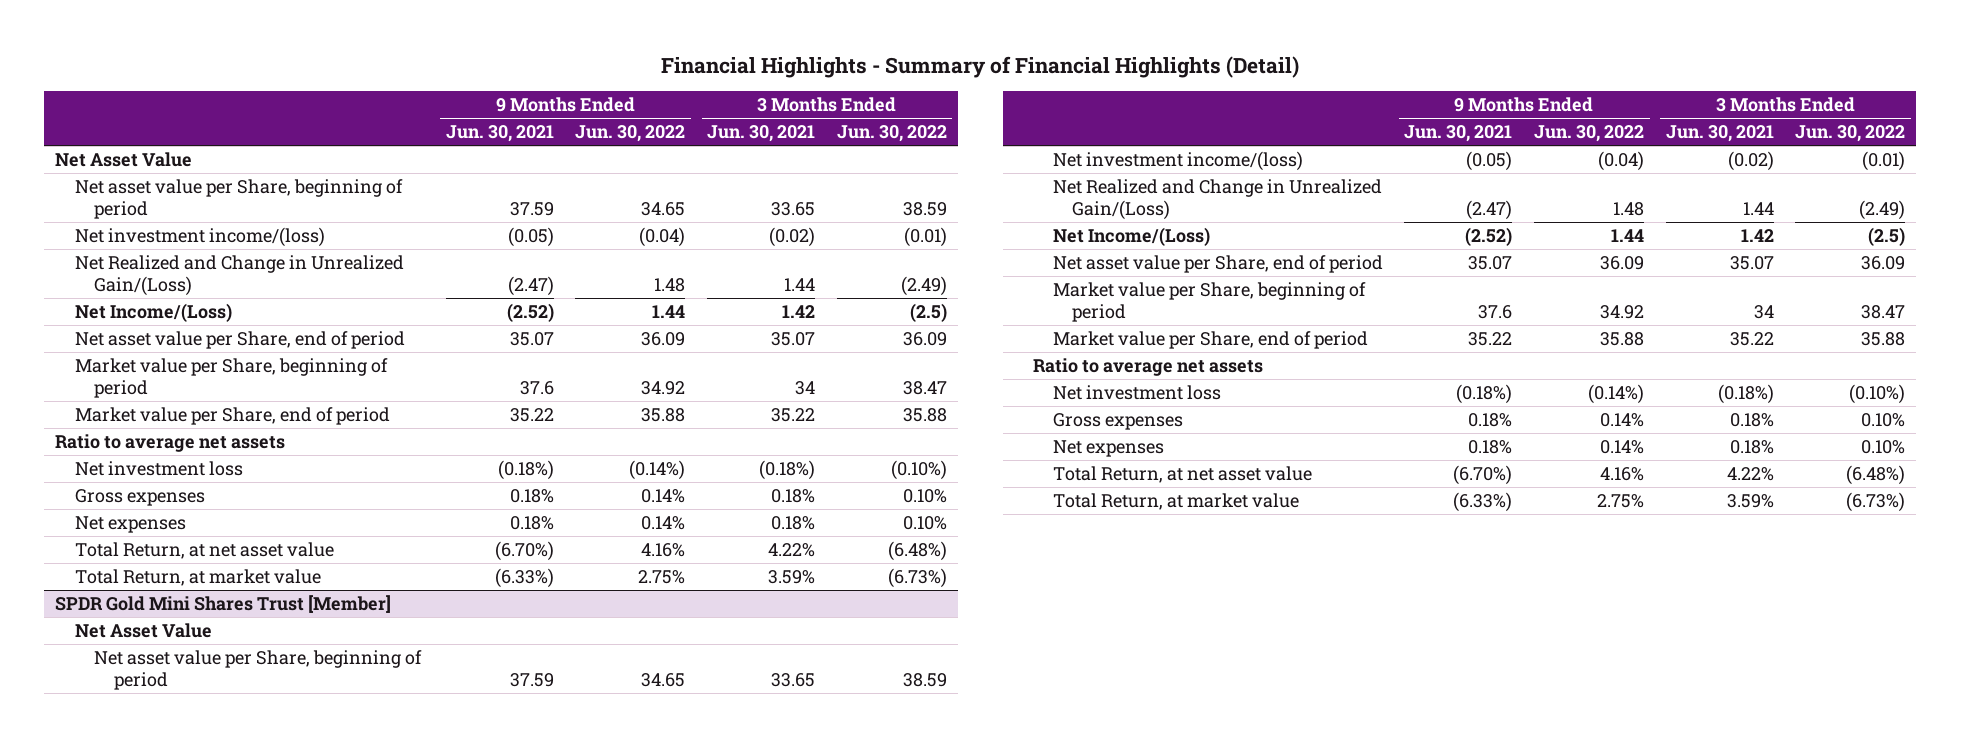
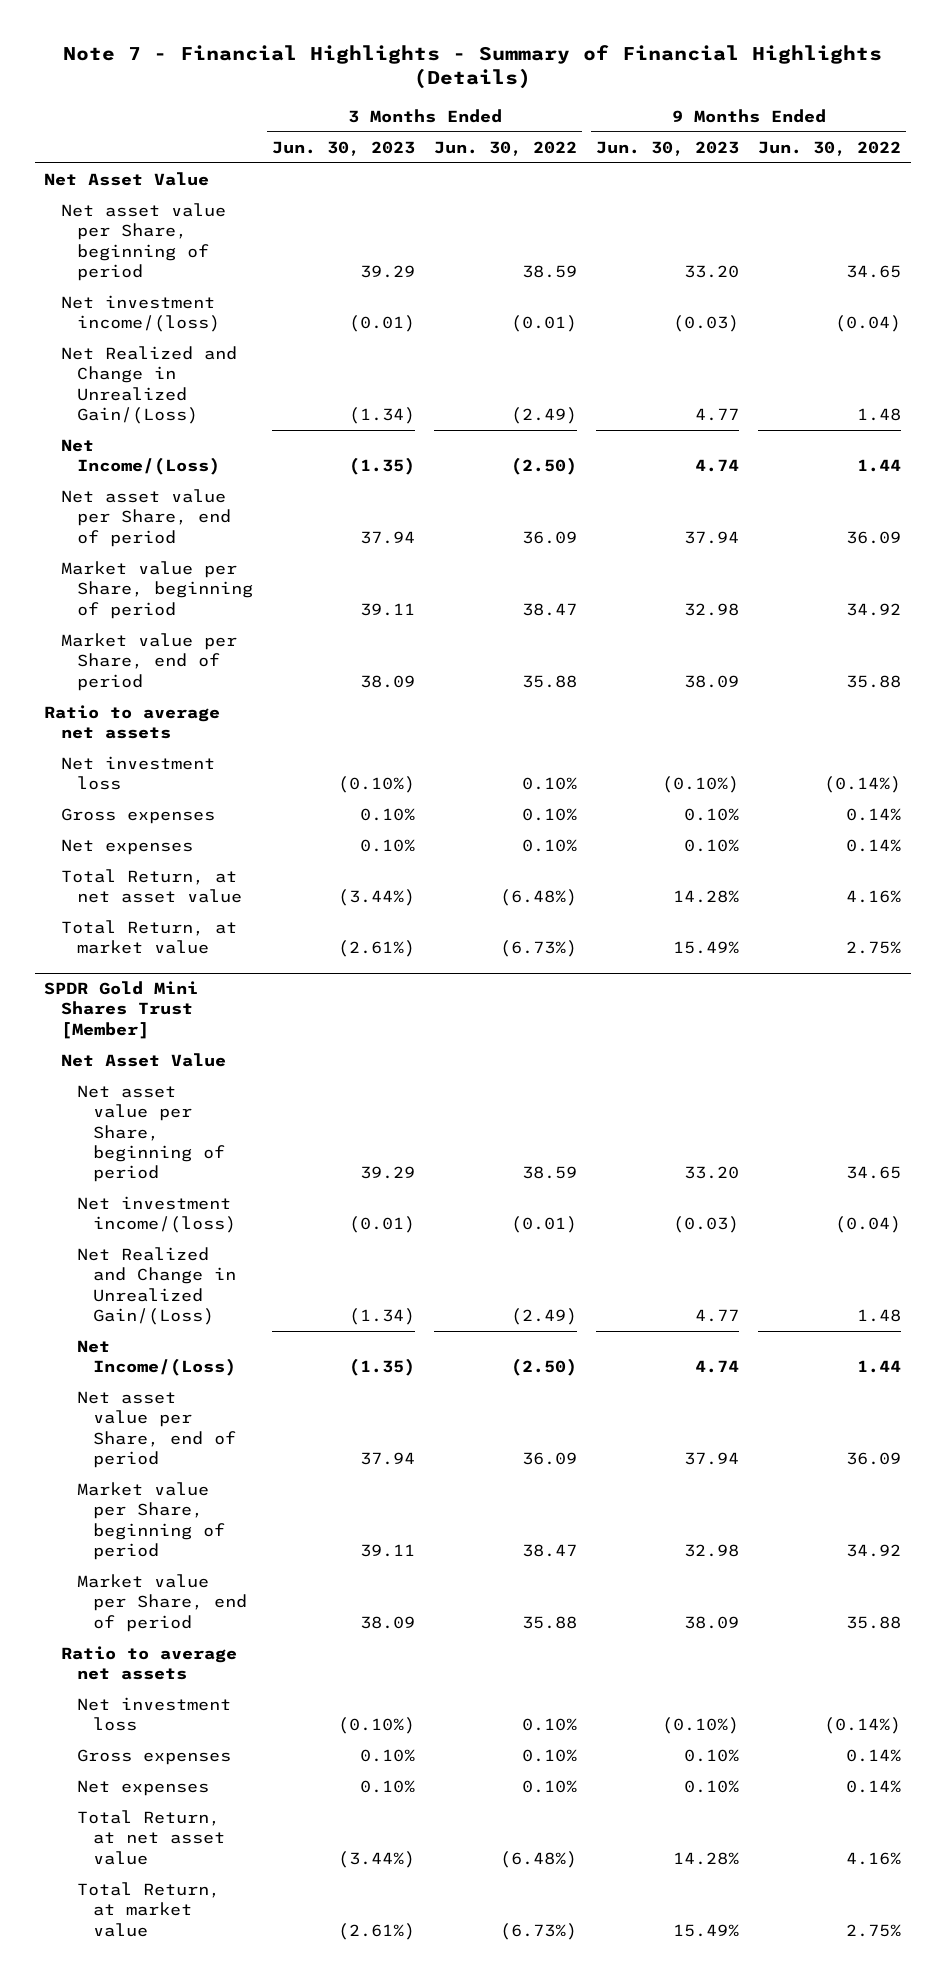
[661,55,1300,78] Financial Highlights - Summary of Financial Highlights (Detail) -> [62,44,882,90] Note 7 - Financial Highlights - Summary of Financial Highlights (Details)
[445,125,554,143] Jun. 30, 2021 -> none
[707,125,816,143] Jun. 30, 2021 -> none
none -> [272,140,416,156] Jun. 30, 2023
none -> [596,140,740,156] Jun. 30, 2023
[909,303,947,323] (2.5) -> [511,457,578,476] (2.50)
[890,460,947,481] (0.10%) -> [522,777,578,791] 0.10%
[1868,227,1906,247] (2.5) -> [511,1358,578,1377] (2.50)
[1849,384,1906,405] (0.10%) -> [522,1718,578,1732] 0.10%

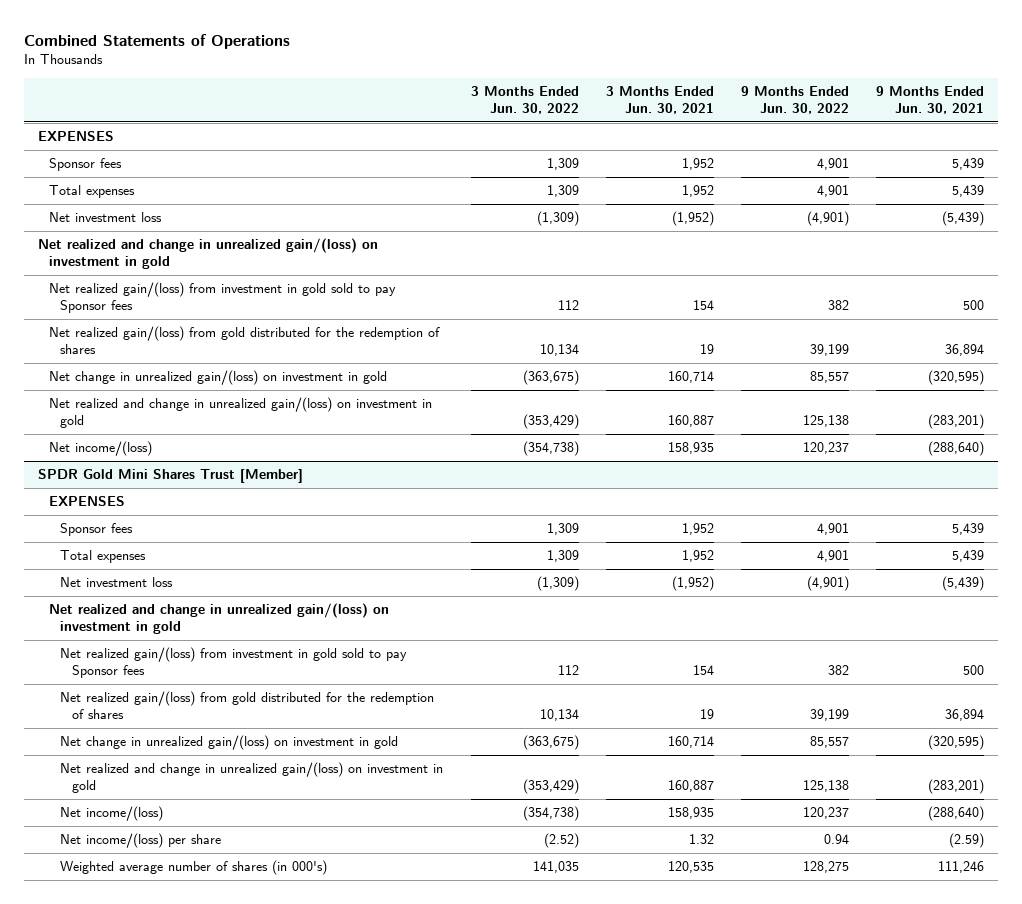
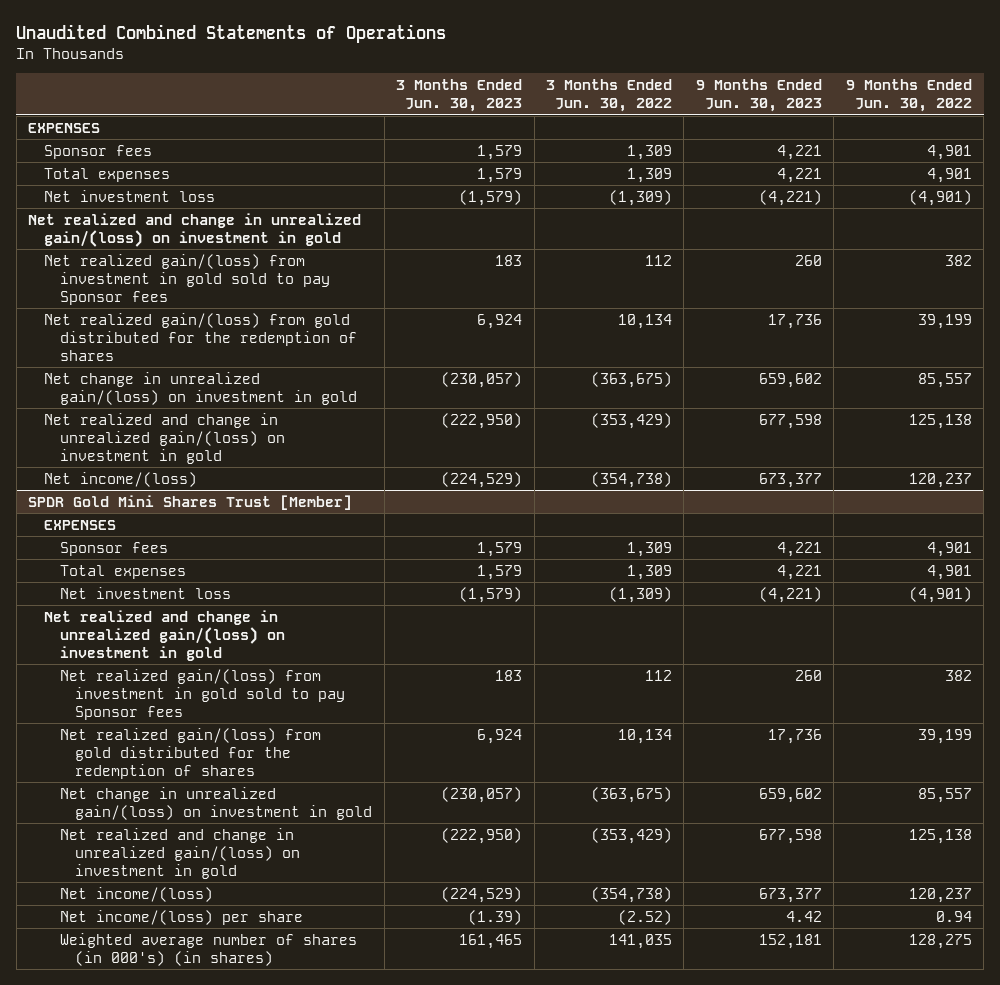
[24,33,291,49] Combined Statements of Operations -> [16,23,447,43] Unaudited Combined Statements of Operations
[605,86,714,115] 3 Months Ended Jun. 30, 2021 -> none
[876,86,985,115] 9 Months Ended Jun. 30, 2021 -> none
none -> [396,78,523,113] 3 Months Ended Jun. 30, 2023
none -> [695,78,822,113] 9 Months Ended Jun. 30, 2023
[60,860,328,876] Weighted average number of shares (in 000's) -> [59,932,357,966] Weighted average number of shares (in 000's) (in shares)

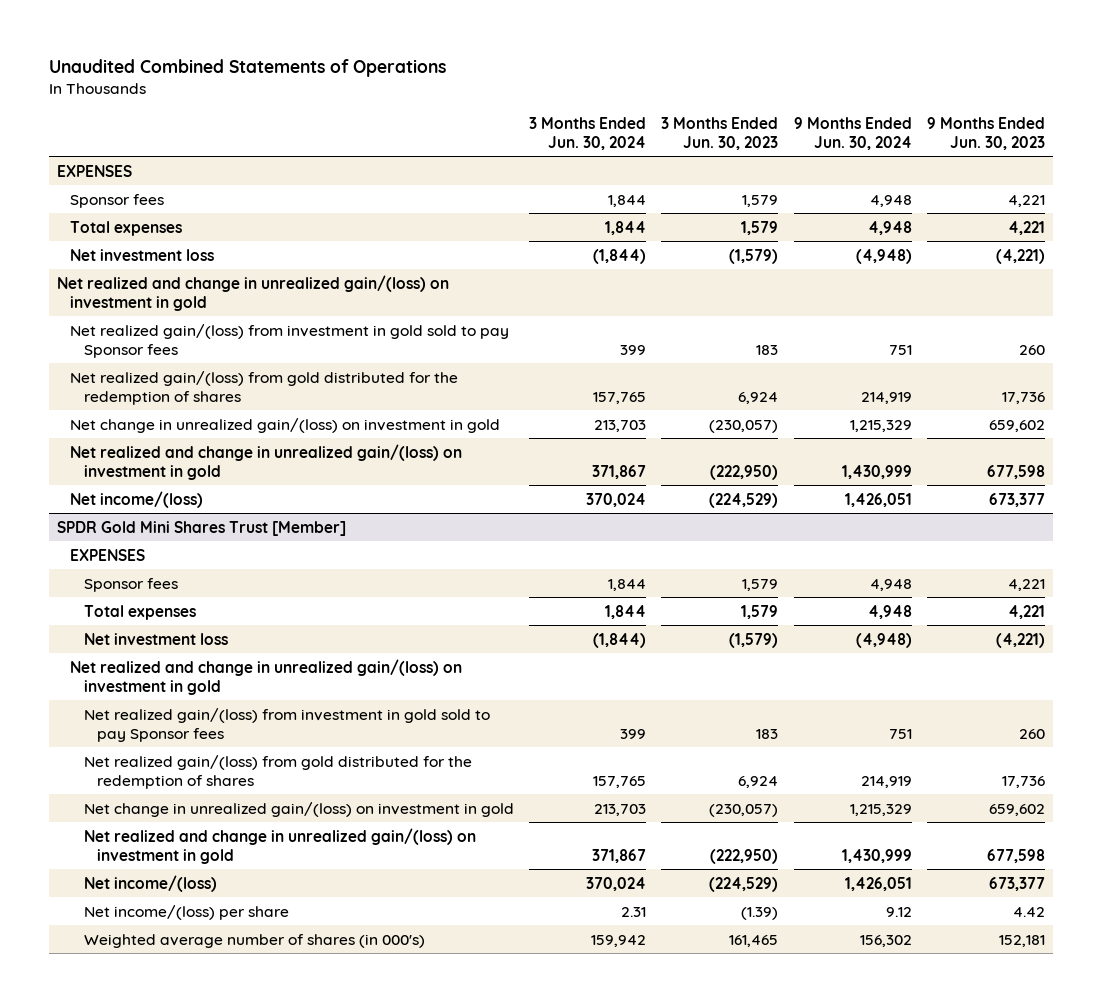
[546,78,673,113] 3 Months Ended Jun. 30, 2022 -> none
[845,78,972,113] 9 Months Ended Jun. 30, 2022 -> none
none -> [529,116,647,150] 3 Months Ended Jun. 30, 2024
none -> [793,116,912,150] 9 Months Ended Jun. 30, 2024
[59,932,357,966] Weighted average number of shares (in 000's) (in shares) -> [83,933,425,948] Weighted average number of shares (in 000's)

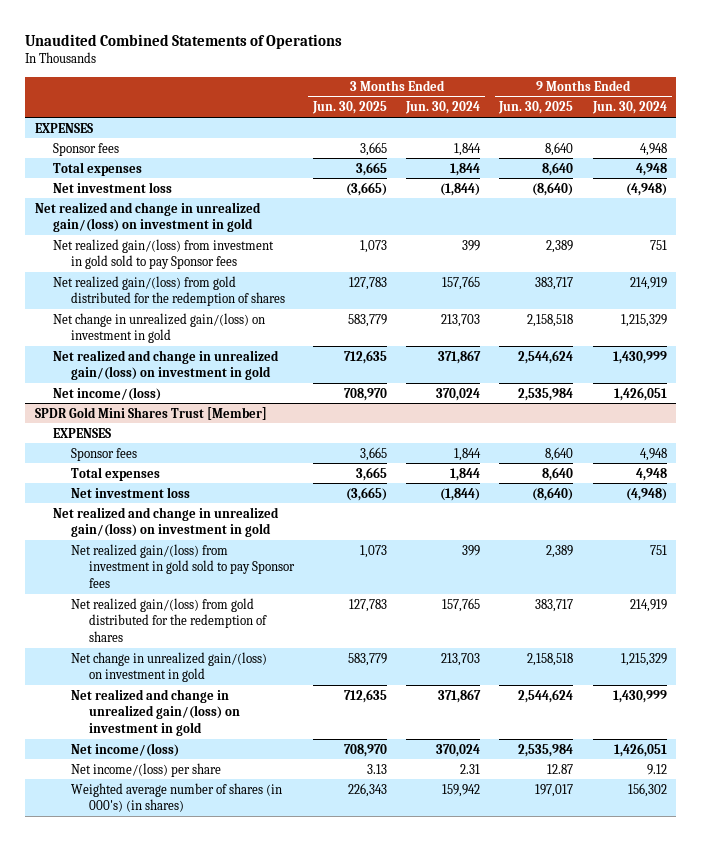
[661,116,779,150] 3 Months Ended Jun. 30, 2023 -> none
[927,116,1046,150] 9 Months Ended Jun. 30, 2023 -> none
none -> [311,101,387,115] Jun. 30, 2025
none -> [498,101,574,115] Jun. 30, 2025
[83,933,425,948] Weighted average number of shares (in 000's) -> [70,782,282,813] Weighted average number of shares (in 000's) (in shares)

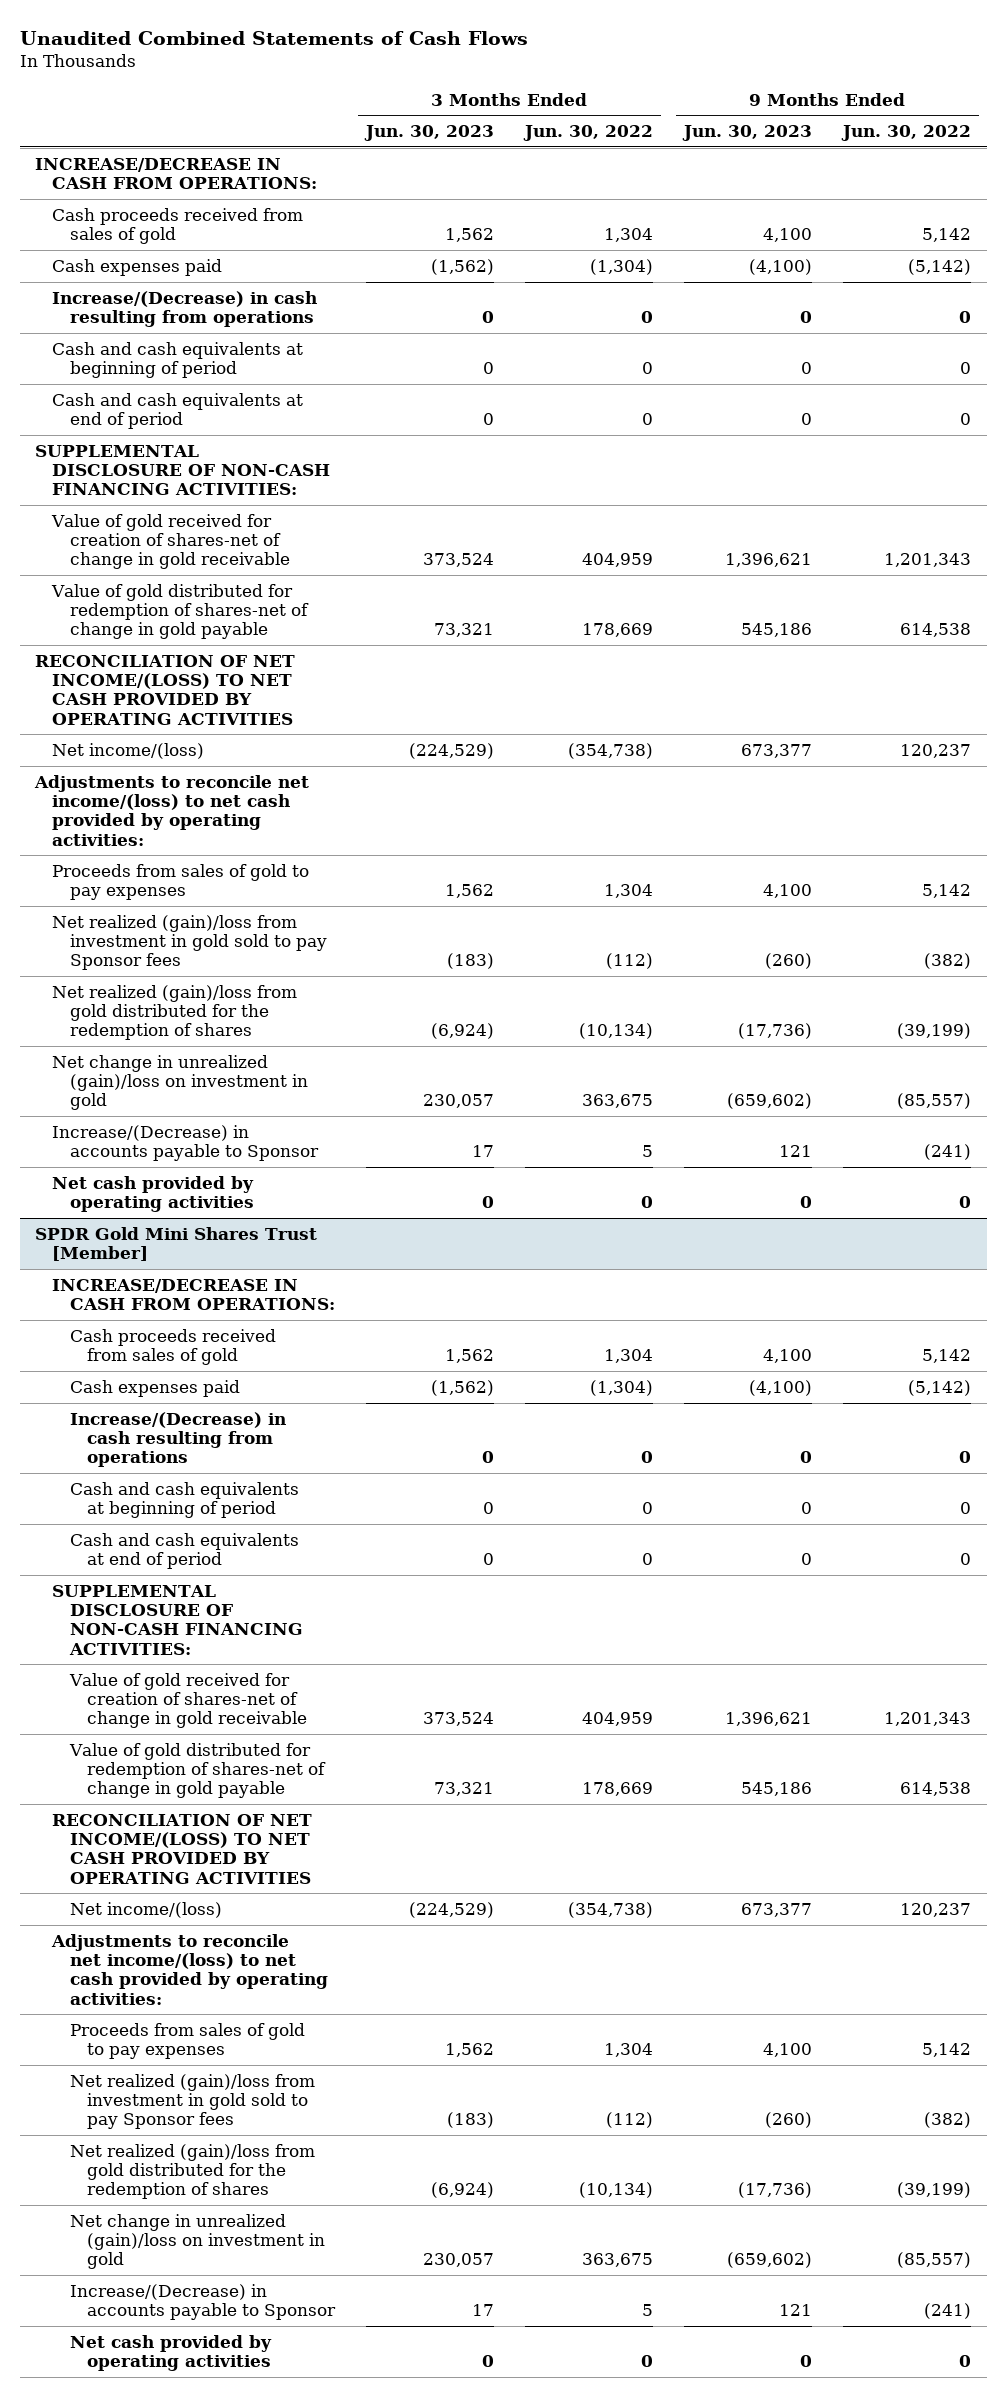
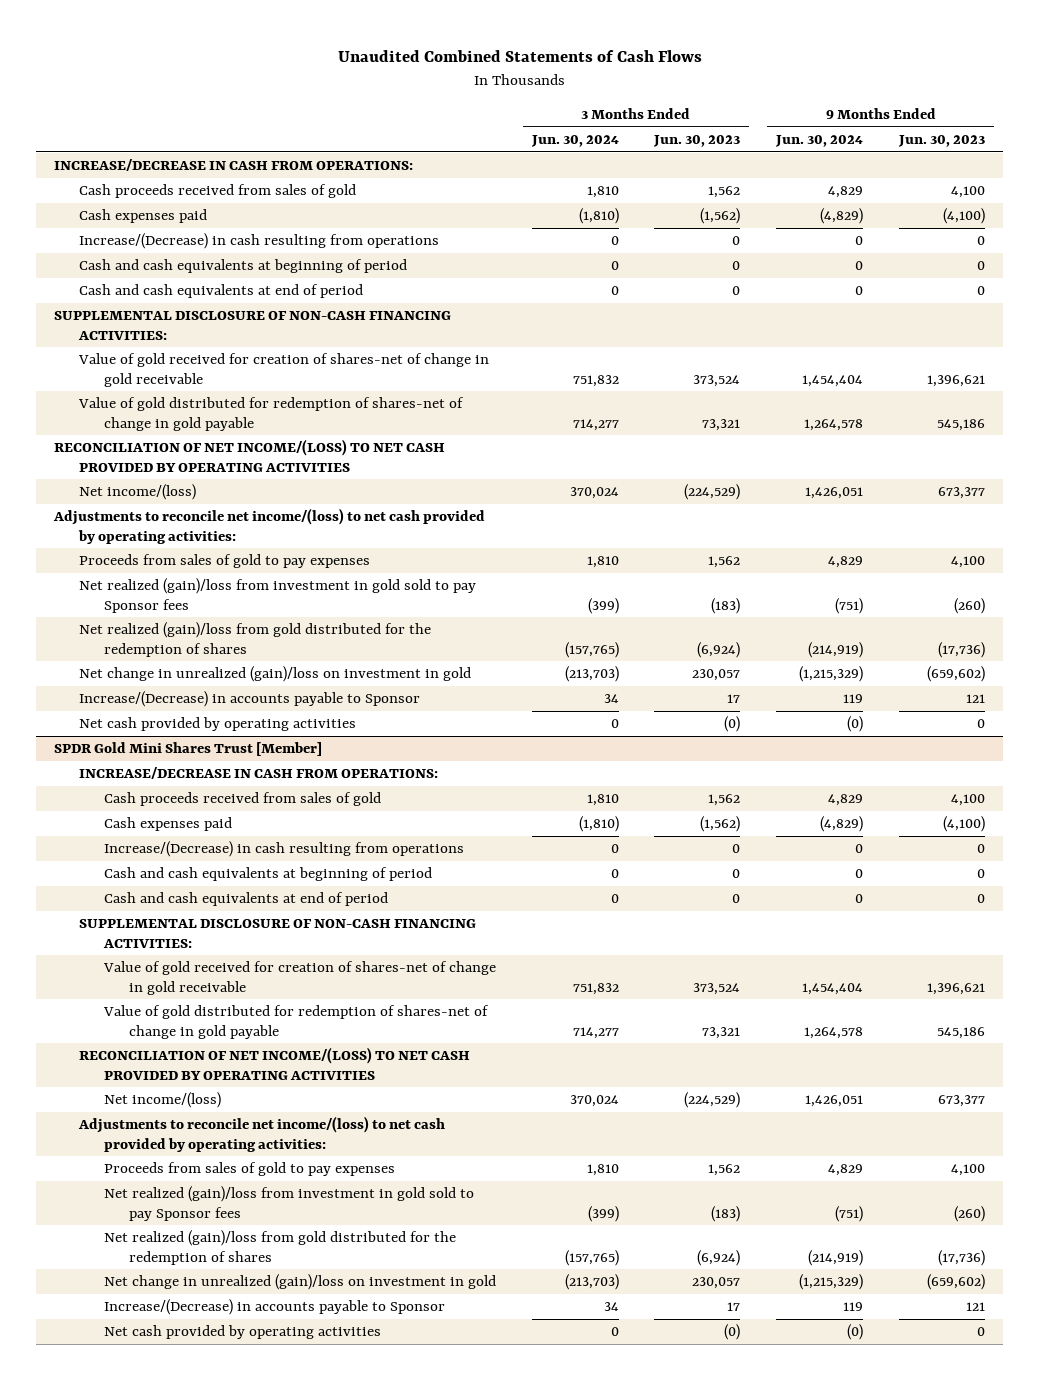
[522,125,653,142] Jun. 30, 2022 -> none
[841,125,972,142] Jun. 30, 2022 -> none
none -> [530,135,619,148] Jun. 30, 2024
none -> [775,135,864,148] Jun. 30, 2024
[481,1196,494,1209] 0 -> [724,716,741,733] (0)
[481,2355,494,2368] 0 -> [724,1324,741,1341] (0)

